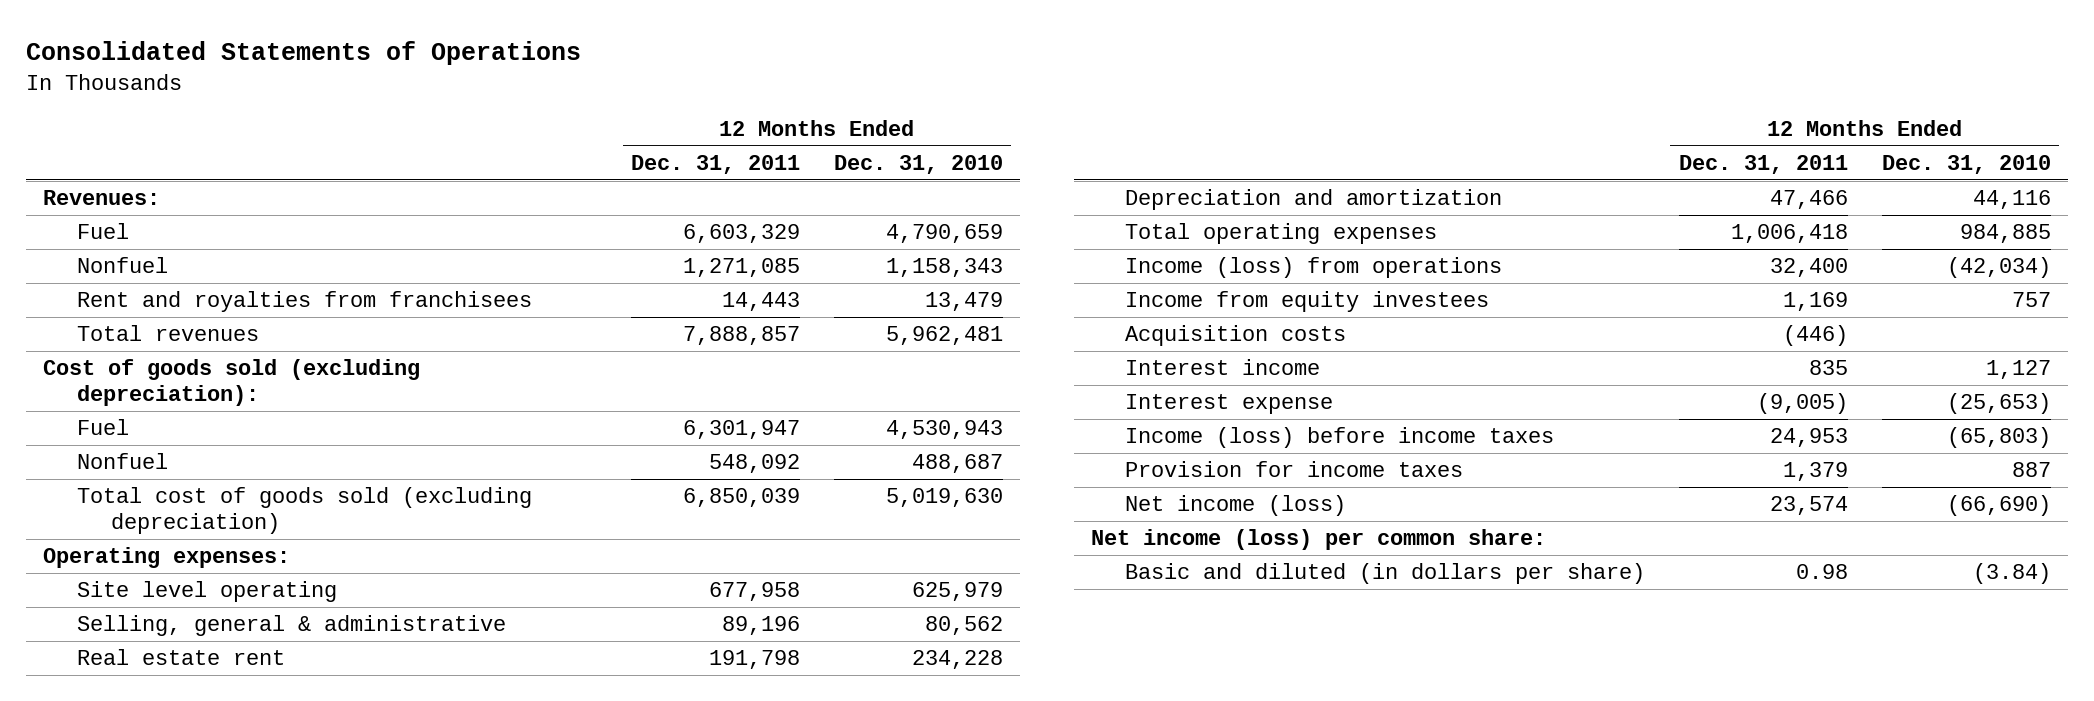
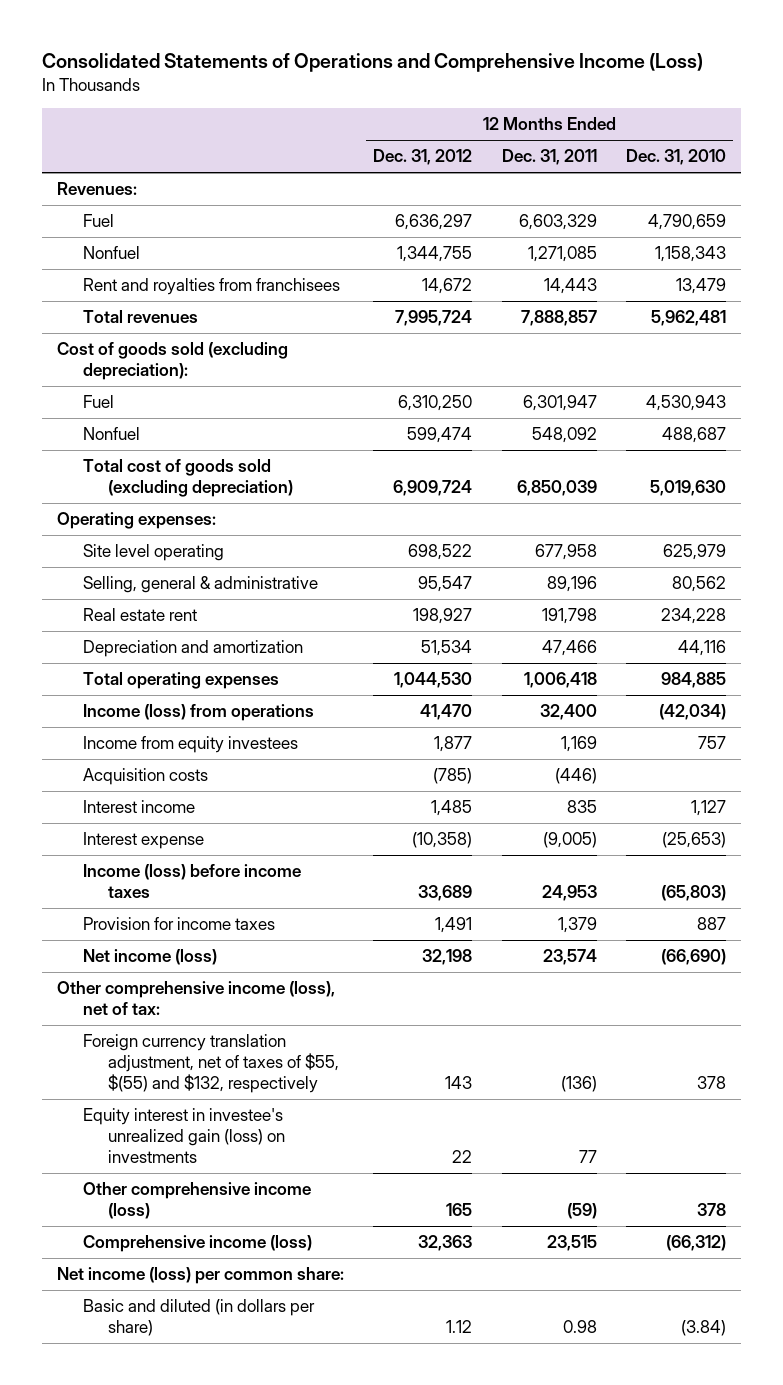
[26,41,582,66] Consolidated Statements of Operations -> [42,53,704,73] Consolidated Statements of Operations and Comprehensive Income (Loss)
none -> [373,149,473,166] Dec. 31, 2012
none -> [56,981,335,1016] Other comprehensive income (loss), net of tax:
none -> [82,1034,340,1094] Foreign currency translation adjustment, net of taxes of $55, $(55) and $132, respectively
none -> [82,1108,286,1164] Equity interest in investee's unrealized gain (loss) on investments
none -> [82,1182,311,1220] Other comprehensive income (loss)
none -> [82,1235,312,1253] Comprehensive income (loss)

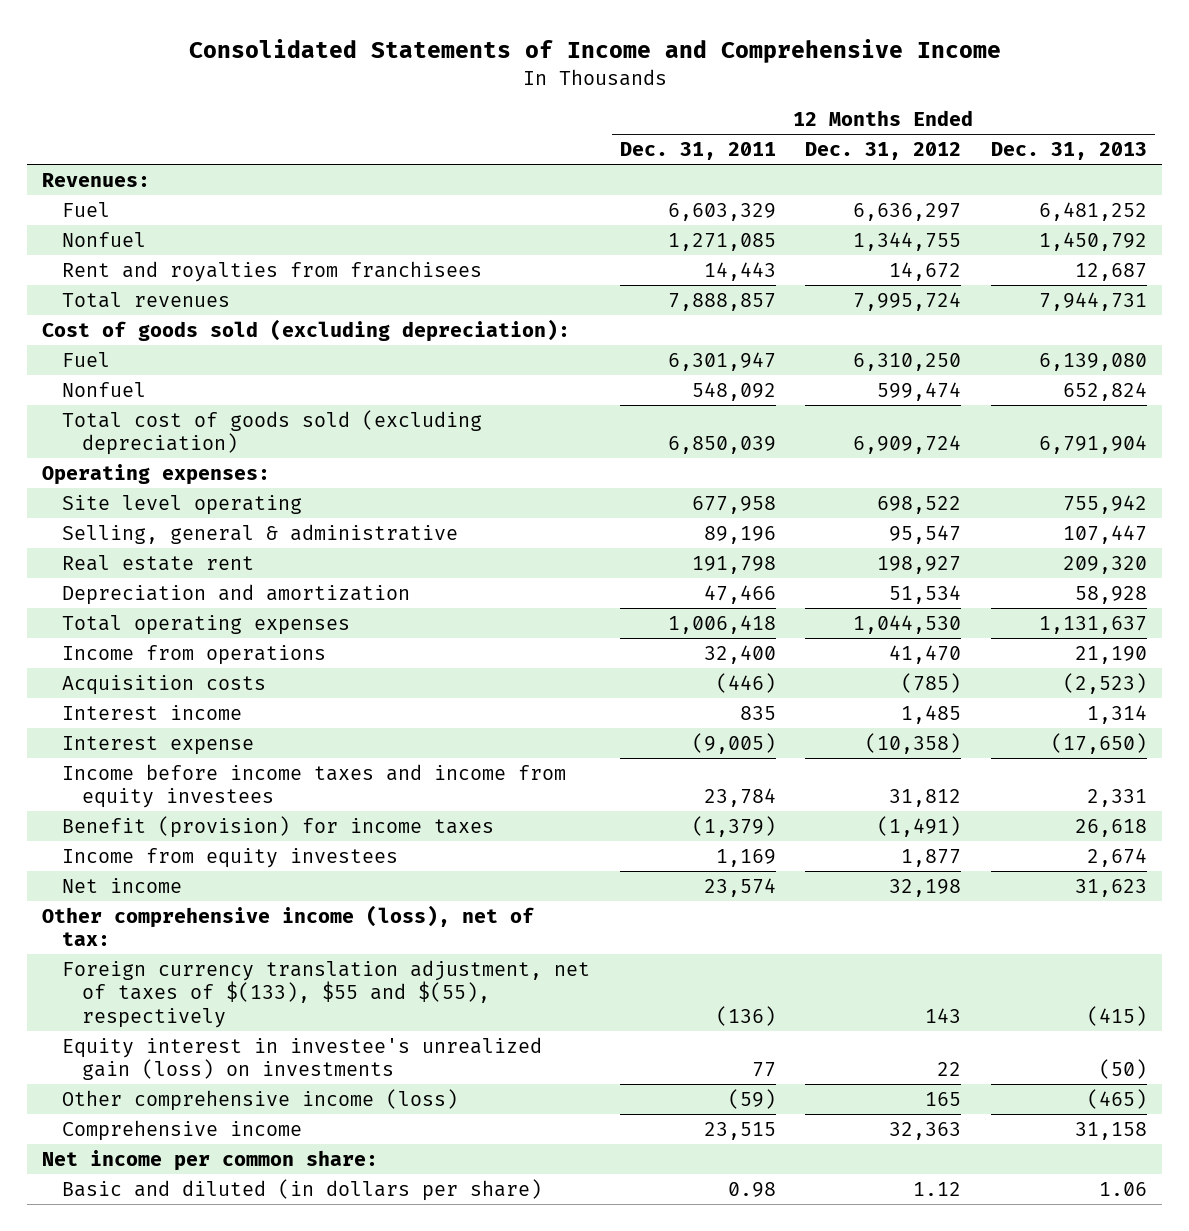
[42,53,704,73] Consolidated Statements of Operations and Comprehensive Income (Loss) -> [188,39,1001,64] Consolidated Statements of Income and Comprehensive Income
[626,149,727,166] Dec. 31, 2010 -> none
none -> [991,142,1148,161] Dec. 31, 2013
[82,704,314,722] Income (loss) from operations -> [62,644,327,665] Income from operations
[82,864,301,899] Income (loss) before income taxes -> none
none -> [62,763,567,809] Income before income taxes and income from equity investees
[82,917,275,931] Provision for income taxes -> [62,815,495,838] Benefit (provision) for income taxes
[435,917,473,934] 1,491 -> [877,815,962,837] (1,491)
[557,917,597,934] 1,379 -> [691,815,776,837] (1,379)
[82,736,298,754] Income from equity investees -> [62,847,399,868] Income from equity investees
[82,949,217,966] Net income (loss) -> [62,877,183,893] Net income
[82,1034,340,1094] Foreign currency translation adjustment, net of taxes of $55, $(55) and $132, respectively -> [62,959,591,1028] Foreign currency translation adjustment, net of taxes of $(133), $55 and $(55), respectively
[82,1235,312,1253] Comprehensive income (loss) -> [62,1119,303,1141] Comprehensive income
[56,1267,344,1285] Net income (loss) per common share: -> [42,1149,379,1171] Net income per common share:

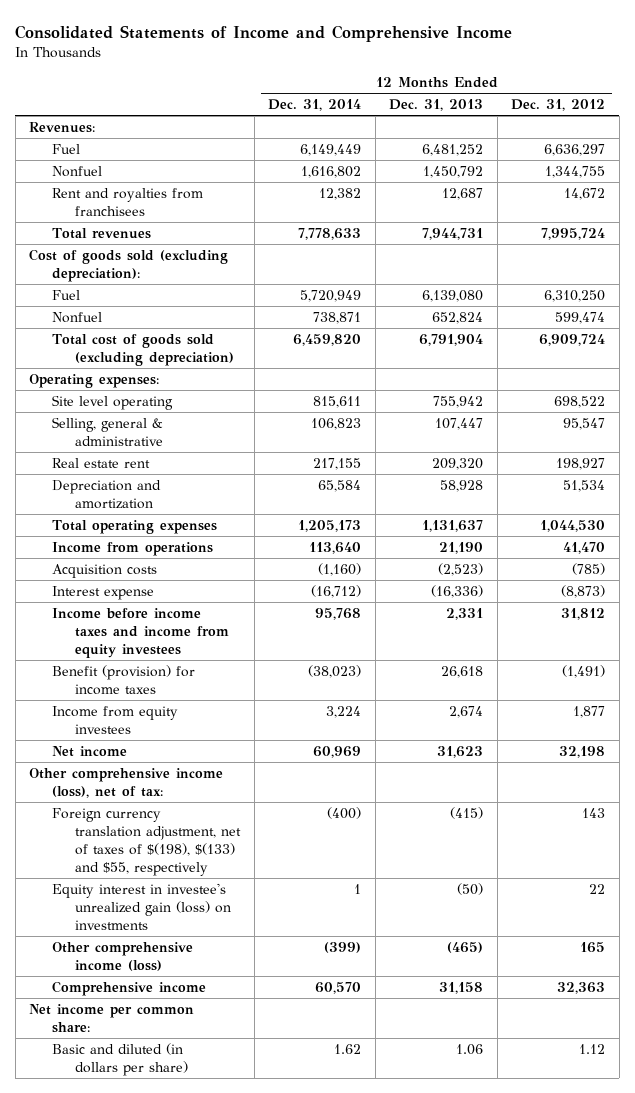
[619,142,776,161] Dec. 31, 2011 -> none
none -> [268,99,362,112] Dec. 31, 2014
[62,704,243,720] Interest income -> none
[865,732,962,754] (10,358) -> [561,585,606,599] (8,873)
[1051,732,1148,754] (17,650) -> [431,585,484,599] (16,336)
[62,959,591,1028] Foreign currency translation adjustment, net of taxes of $(133), $55 and $(55), respectively -> [52,808,241,877] Foreign currency translation adjustment, net of taxes of $(198), $(133) and $55, respectively

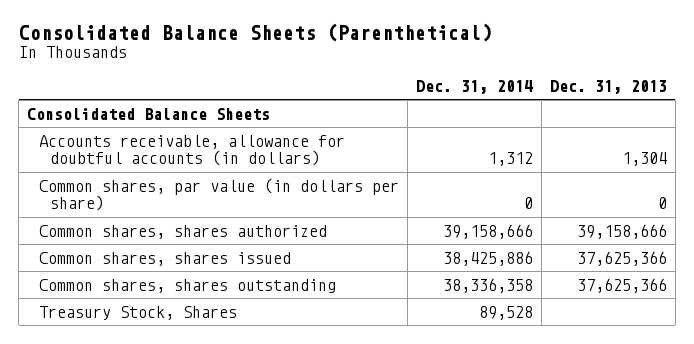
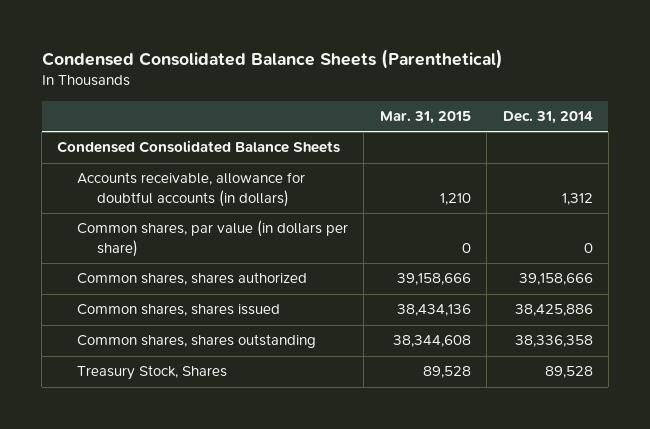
[18,22,492,42] Consolidated Balance Sheets (Parenthetical) -> [41,49,503,70] Condensed Consolidated Balance Sheets (Parenthetical)
[549,80,667,95] Dec. 31, 2013 -> none
none -> [379,111,471,125] Mar. 31, 2015
[27,107,271,120] Consolidated Balance Sheets -> [57,140,341,154] Condensed Consolidated Balance Sheets

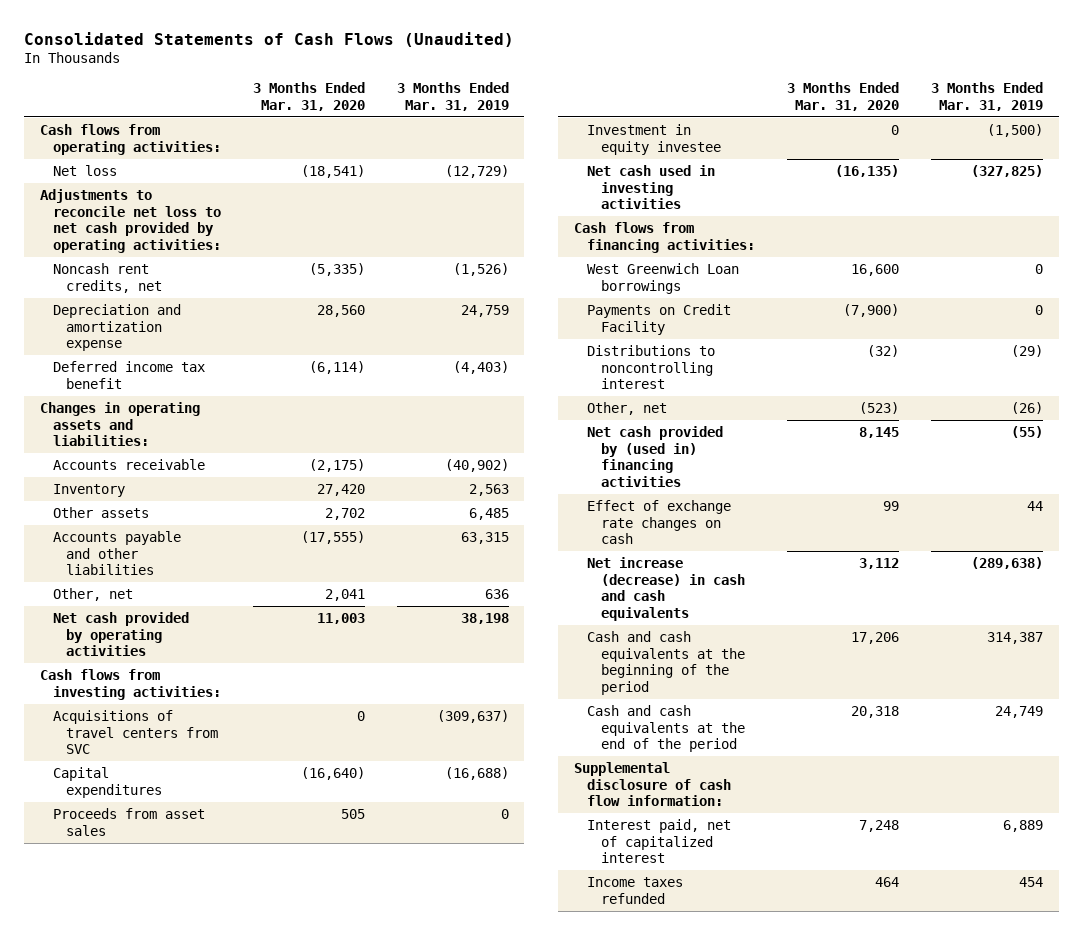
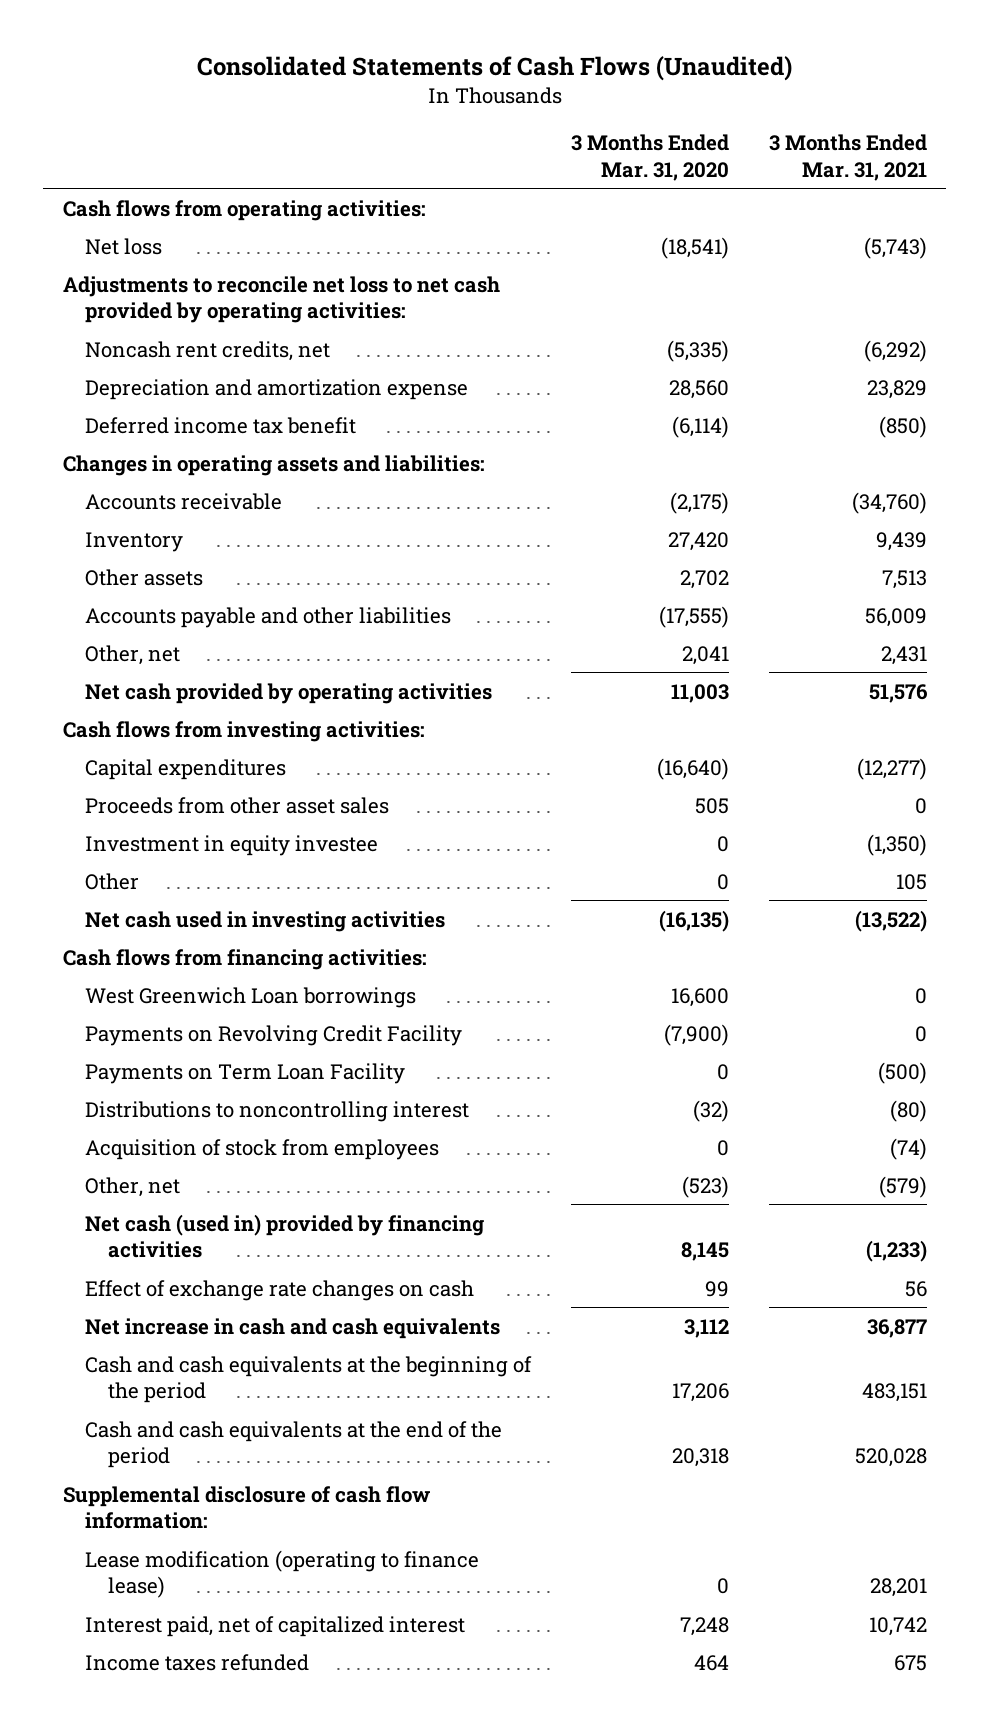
[396,82,509,111] 3 Months Ended Mar. 31, 2019 -> none
none -> [768,134,927,181] 3 Months Ended Mar. 31, 2021
[52,709,219,755] Acquisitions of travel centers from SVC -> none
[52,807,205,836] Proceeds from asset sales -> [85,796,390,814] Proceeds from other asset sales
none -> [85,872,140,890] Other
[587,303,732,335] Payments on Credit Facility -> [85,1024,463,1046] Payments on Revolving Credit Facility
none -> [85,1062,406,1084] Payments on Term Loan Facility
none -> [85,1138,440,1160] Acquisition of stock from employees
[587,425,724,487] Net cash provided by (used in) financing activities -> [85,1213,485,1259] Net cash (used in) provided by financing activities
[587,556,745,621] Net increase (decrease) in cash and cash equivalents -> [85,1317,501,1339] Net increase in cash and cash equivalents
none -> [85,1549,480,1599] Lease modification (operating to finance lease)

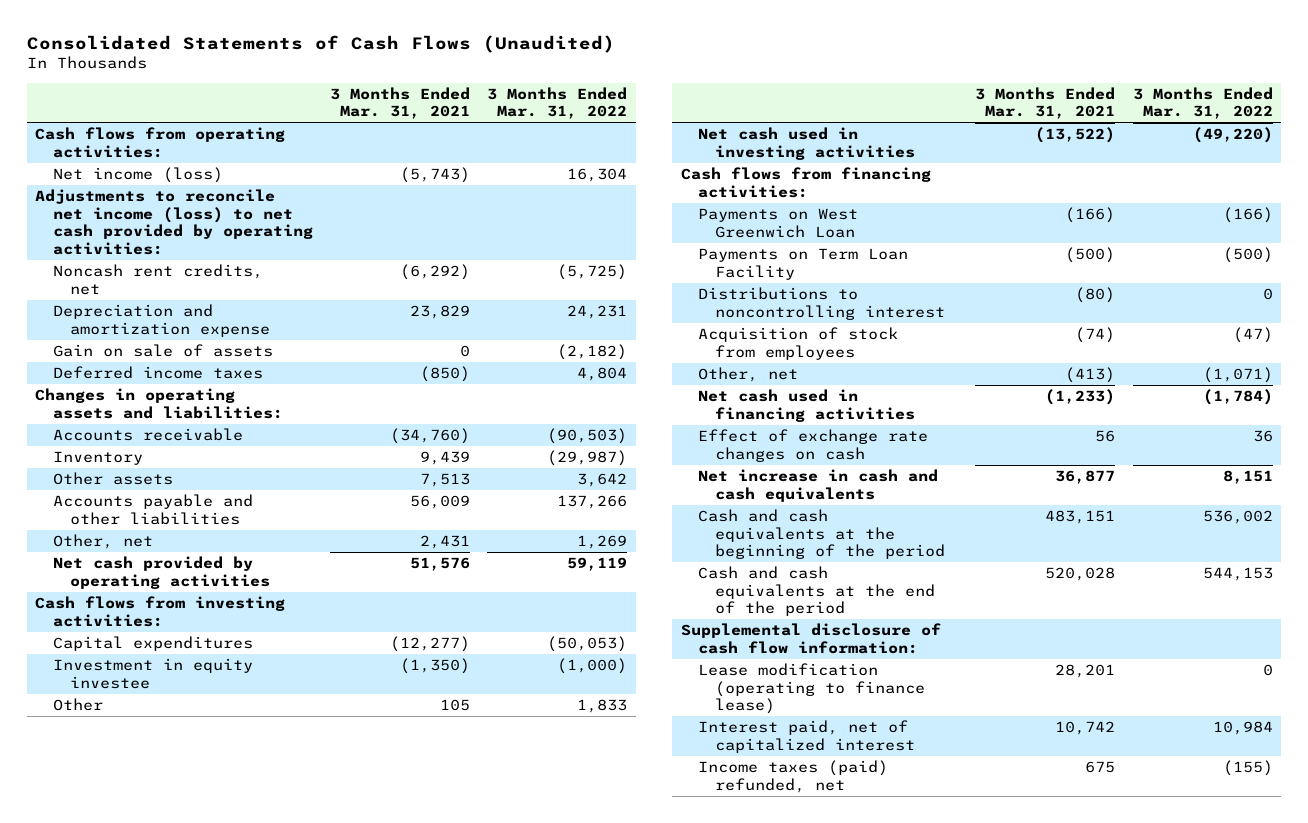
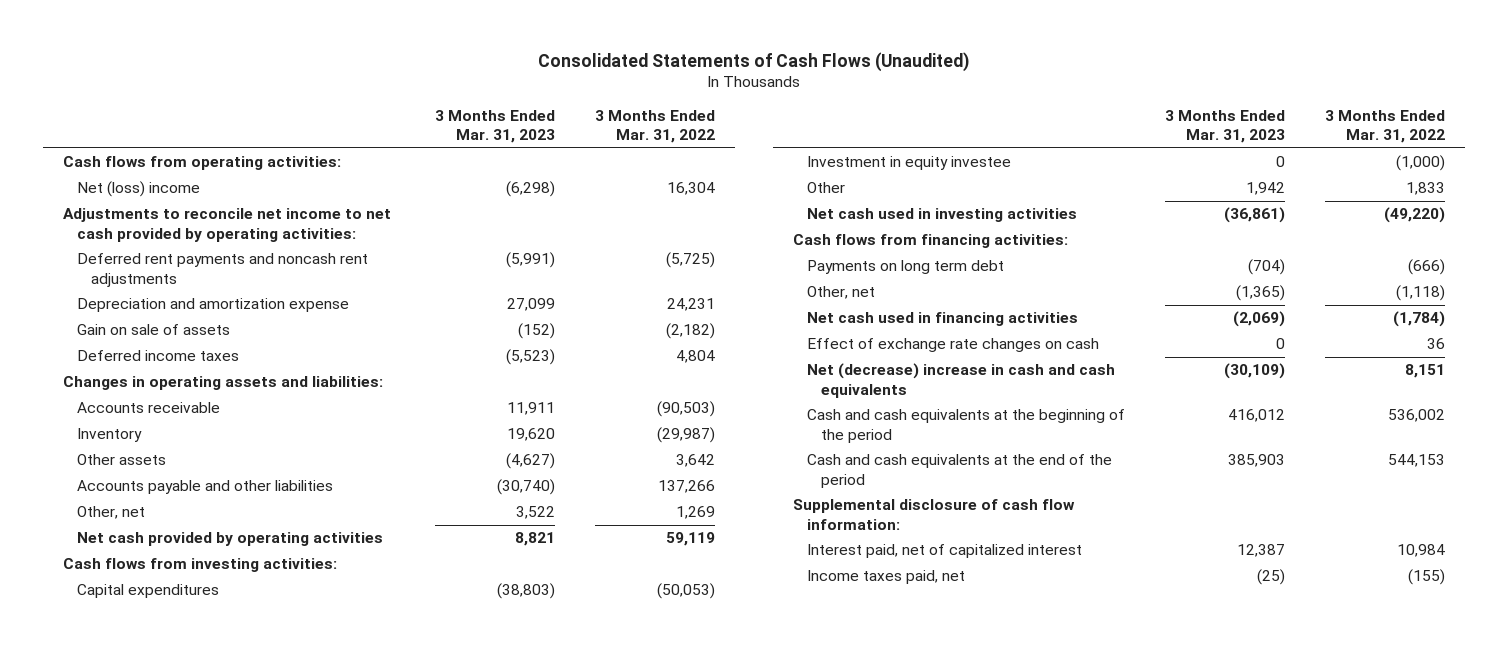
[329,86,470,120] 3 Months Ended Mar. 31, 2021 -> none
none -> [434,109,555,144] 3 Months Ended Mar. 31, 2023
[52,167,223,184] Net income (loss) -> [76,181,200,198] Net (loss) income
[35,189,313,255] Adjustments to reconcile net income (loss) to net cash provided by operating activities: -> [62,208,391,242] Adjustments to reconcile net income to net cash provided by operating activities:
[52,264,263,295] Noncash rent credits, net -> [76,253,368,287] Deferred rent payments and noncash rent adjustments
[697,208,858,238] Payments on West Greenwich Loan -> none
[697,248,908,280] Payments on Term Loan Facility -> none
[697,287,946,320] Distributions to noncontrolling interest -> none
[697,327,898,360] Acquisition of stock from employees -> none
none -> [807,260,1005,275] Payments on long term debt
[1202,367,1273,384] (1,071) -> [1396,285,1446,302] (1,118)
[697,469,938,502] Net increase in cash and cash equivalents -> [807,363,1116,398] Net (decrease) increase in cash and cash equivalents
[697,663,926,715] Lease modification (operating to finance lease) -> none
[697,760,888,793] Income taxes (paid) refunded, net -> [807,570,966,585] Income taxes paid, net

